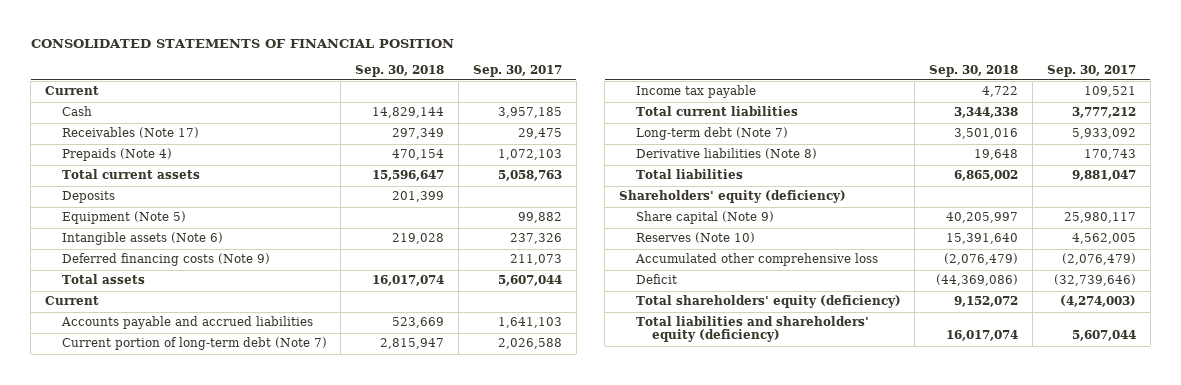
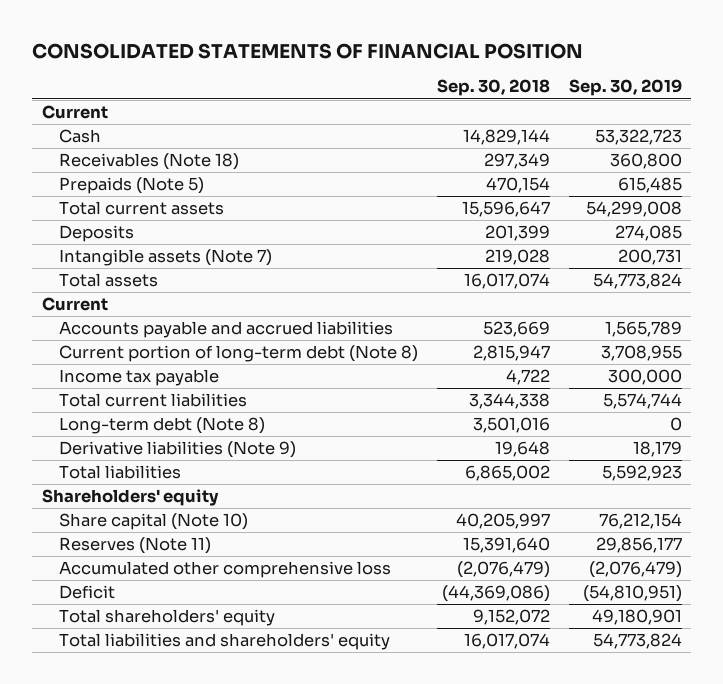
[472,64,562,77] Sep. 30, 2017 -> none
none -> [568,79,682,97] Sep. 30, 2019
[61,127,199,139] Receivables (Note 17) -> [58,153,239,171] Receivables (Note 18)
[61,148,172,162] Prepaids (Note 4) -> [58,177,204,195] Prepaids (Note 5)
[61,211,186,225] Equipment (Note 5) -> none
[61,253,270,267] Deferred financing costs (Note 9) -> none
[61,232,223,246] Intangible assets (Note 6) -> [58,249,272,267] Intangible assets (Note 7)
[61,337,327,351] Current portion of long-term debt (Note 7) -> [58,345,418,363] Current portion of long-term debt (Note 8)
[635,127,788,141] Long-term debt (Note 7) -> [58,417,265,435] Long-term debt (Note 8)
[635,148,817,160] Derivative liabilities (Note 8) -> [58,441,296,459] Derivative liabilities (Note 9)
[618,190,846,204] Shareholders' equity (deficiency) -> [41,489,219,507] Shareholders' equity
[635,211,774,225] Share capital (Note 9) -> [58,513,248,531] Share capital (Note 10)
[635,232,755,244] Reserves (Note 10) -> [58,537,211,555] Reserves (Note 11)
[635,295,901,309] Total shareholders' equity (deficiency) -> [58,609,275,627] Total shareholders' equity
[635,316,869,343] Total liabilities and shareholders' equity (deficiency) -> [58,633,390,651] Total liabilities and shareholders' equity

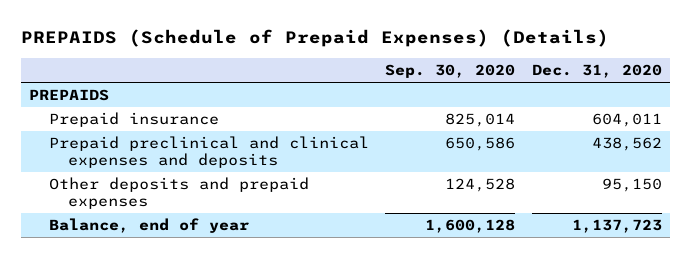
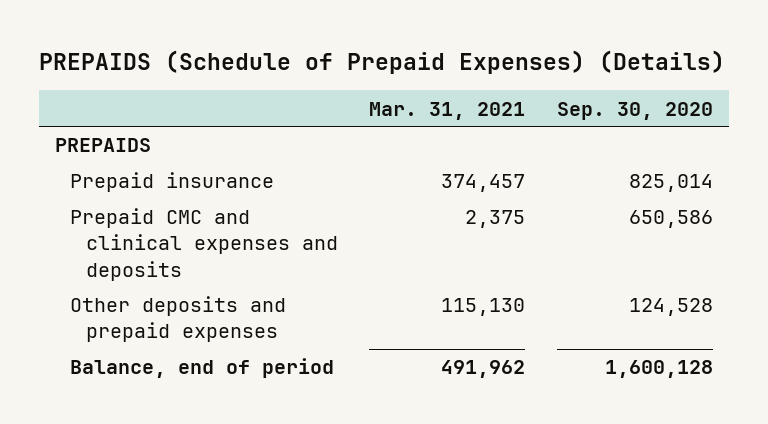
[532,63,663,78] Dec. 31, 2020 -> none
none -> [369,101,526,120] Mar. 31, 2021
[48,136,369,168] Prepaid preclinical and clinical expenses and deposits -> [70,208,338,281] Prepaid CMC and clinical expenses and deposits
[48,218,249,234] Balance, end of year -> [70,358,335,379] Balance, end of period

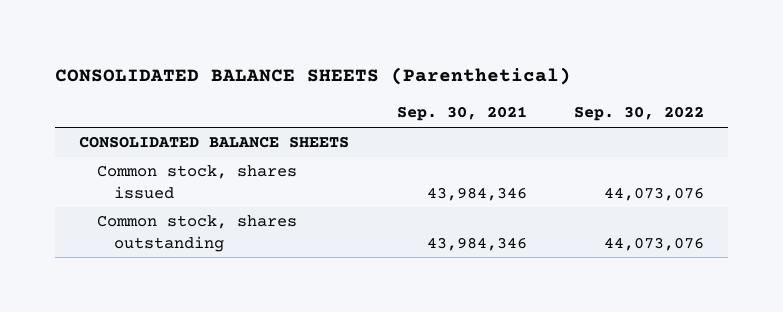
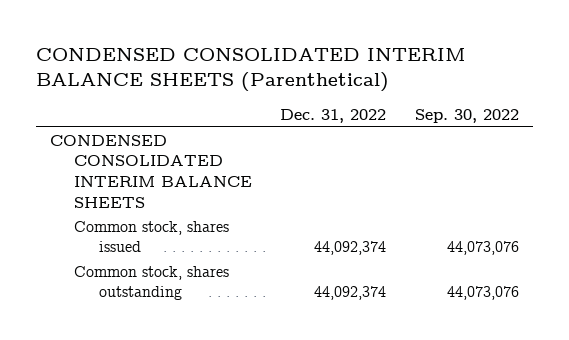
[55,67,572,86] CONSOLIDATED BALANCE SHEETS (Parenthetical) -> [35,48,466,93] CONDENSED CONSOLIDATED INTERIM BALANCE SHEETS (Parenthetical)
[396,106,527,122] Sep. 30, 2021 -> none
none -> [280,109,387,124] Dec. 31, 2022
[79,136,350,149] CONSOLIDATED BALANCE SHEETS -> [50,134,253,208] CONDENSED CONSOLIDATED INTERIM BALANCE SHEETS

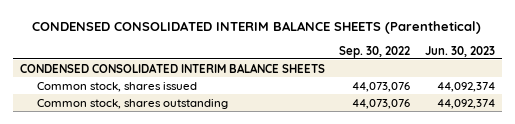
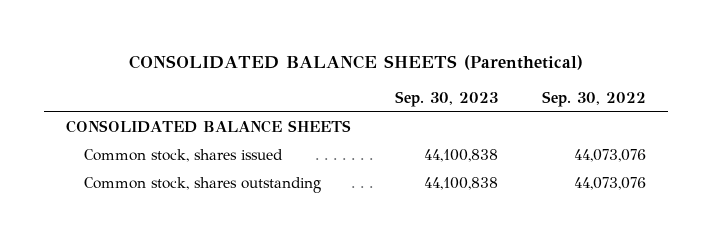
[32,20,482,34] CONDENSED CONSOLIDATED INTERIM BALANCE SHEETS (Parenthetical) -> [129,55,584,71] CONSOLIDATED BALANCE SHEETS (Parenthetical)
[424,45,495,57] Jun. 30, 2023 -> none
none -> [395,90,499,107] Sep. 30, 2023
[19,62,325,73] CONDENSED CONSOLIDATED INTERIM BALANCE SHEETS -> [66,120,352,134] CONSOLIDATED BALANCE SHEETS

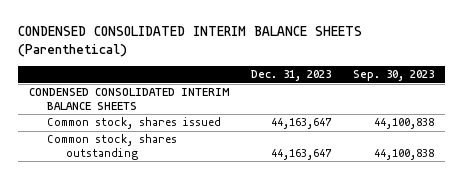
[129,55,584,71] CONSOLIDATED BALANCE SHEETS (Parenthetical) -> [18,26,363,58] CONDENSED CONSOLIDATED INTERIM BALANCE SHEETS (Parenthetical)
[541,90,646,107] Sep. 30, 2022 -> none
none -> [251,70,332,82] Dec. 31, 2023
[66,120,352,134] CONSOLIDATED BALANCE SHEETS -> [29,88,230,110] CONDENSED CONSOLIDATED INTERIM BALANCE SHEETS

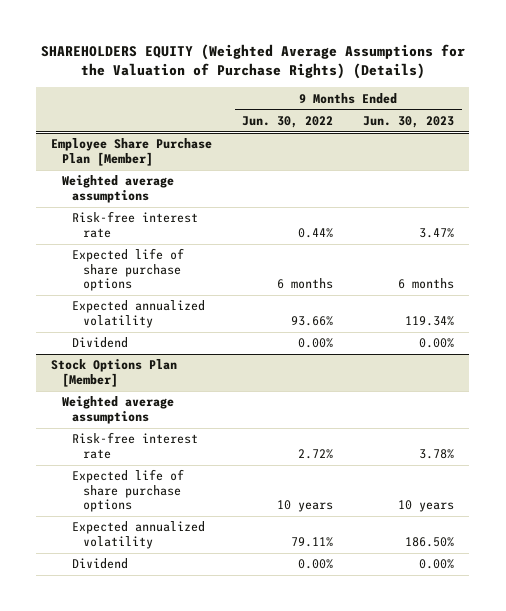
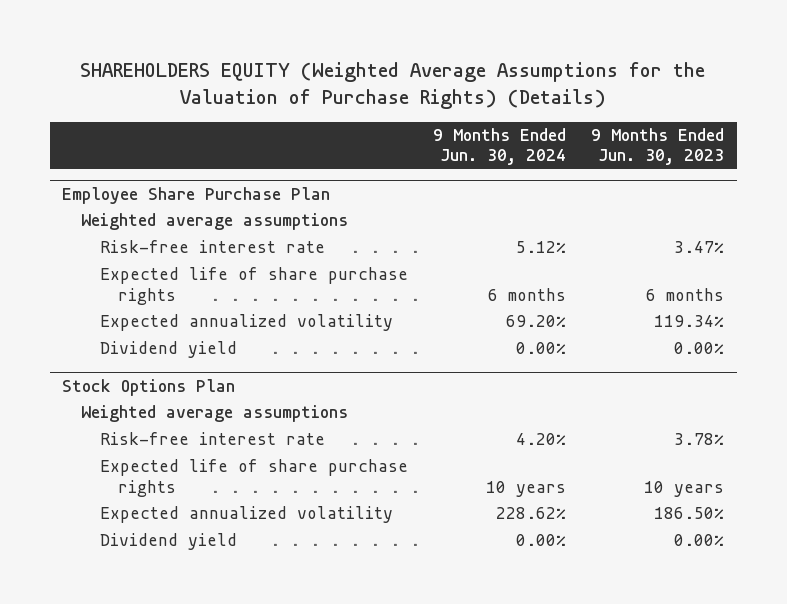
[242,115,334,128] Jun. 30, 2022 -> none
none -> [432,128,566,166] 9 Months Ended Jun. 30, 2024
[51,138,213,166] Employee Share Purchase Plan [Member] -> [62,186,331,204] Employee Share Purchase Plan
[72,248,185,292] Expected life of share purchase options -> [99,267,408,305] Expected life of share purchase rights
[72,337,129,349] Dividend -> [99,341,237,359] Dividend yield
[51,359,178,387] Stock Options Plan [Member] -> [62,378,236,396] Stock Options Plan
[72,469,185,513] Expected life of share purchase options -> [99,459,408,497] Expected life of share purchase rights
[72,558,129,570] Dividend -> [99,533,237,551] Dividend yield

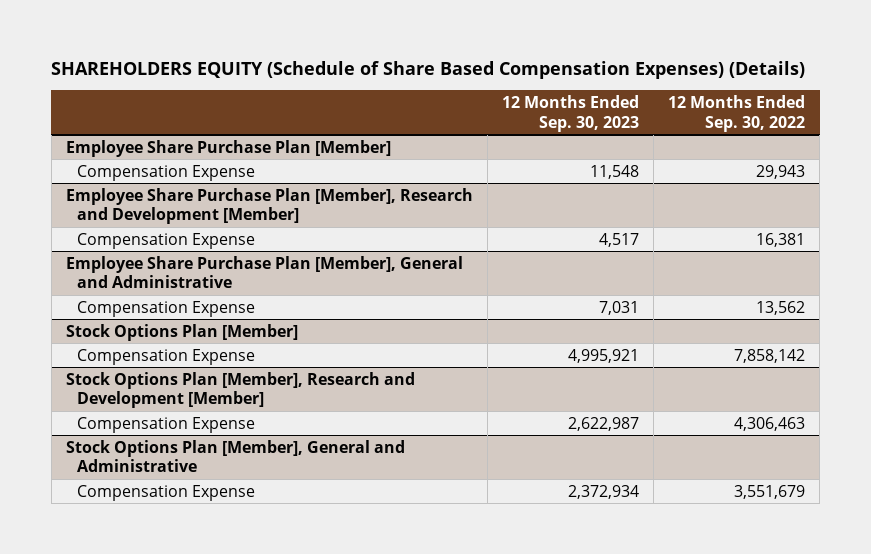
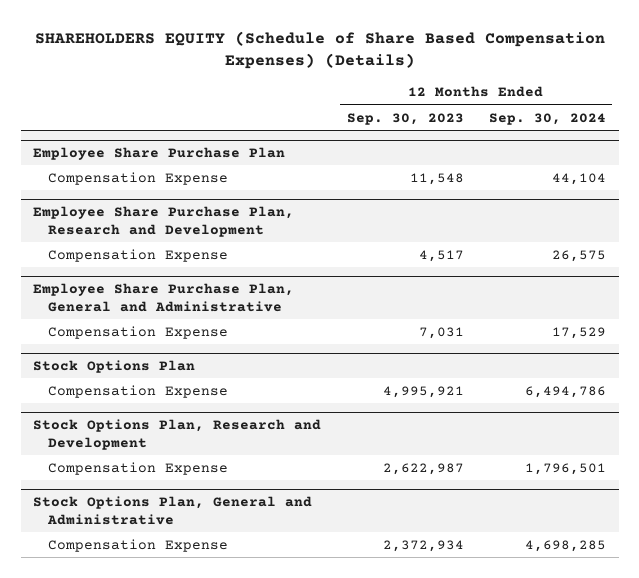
[668,94,806,132] 12 Months Ended Sep. 30, 2022 -> none
none -> [489,112,607,125] Sep. 30, 2024
[65,139,391,157] Employee Share Purchase Plan [Member] -> [33,146,286,160] Employee Share Purchase Plan
[65,187,473,225] Employee Share Purchase Plan [Member], Research and Development [Member] -> [33,205,295,237] Employee Share Purchase Plan, Research and Development
[65,255,463,289] Employee Share Purchase Plan [Member], General and Administrative -> [33,282,295,312] Employee Share Purchase Plan, General and Administrative
[65,323,298,341] Stock Options Plan [Member] -> [33,359,196,373] Stock Options Plan
[65,371,415,409] Stock Options Plan [Member], Research and Development [Member] -> [33,418,322,450] Stock Options Plan, Research and Development
[65,439,405,473] Stock Options Plan [Member], General and Administrative -> [33,495,313,525] Stock Options Plan, General and Administrative

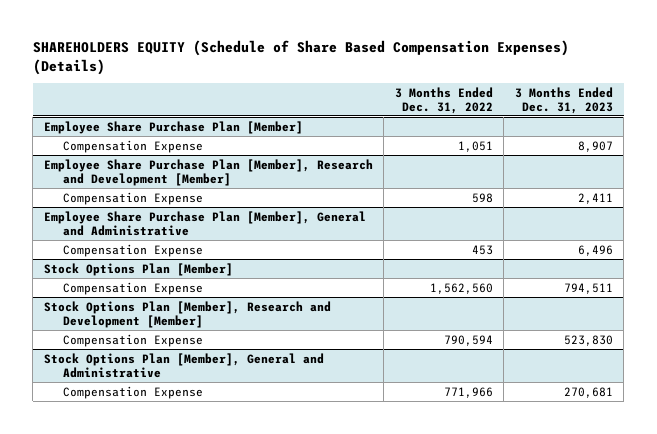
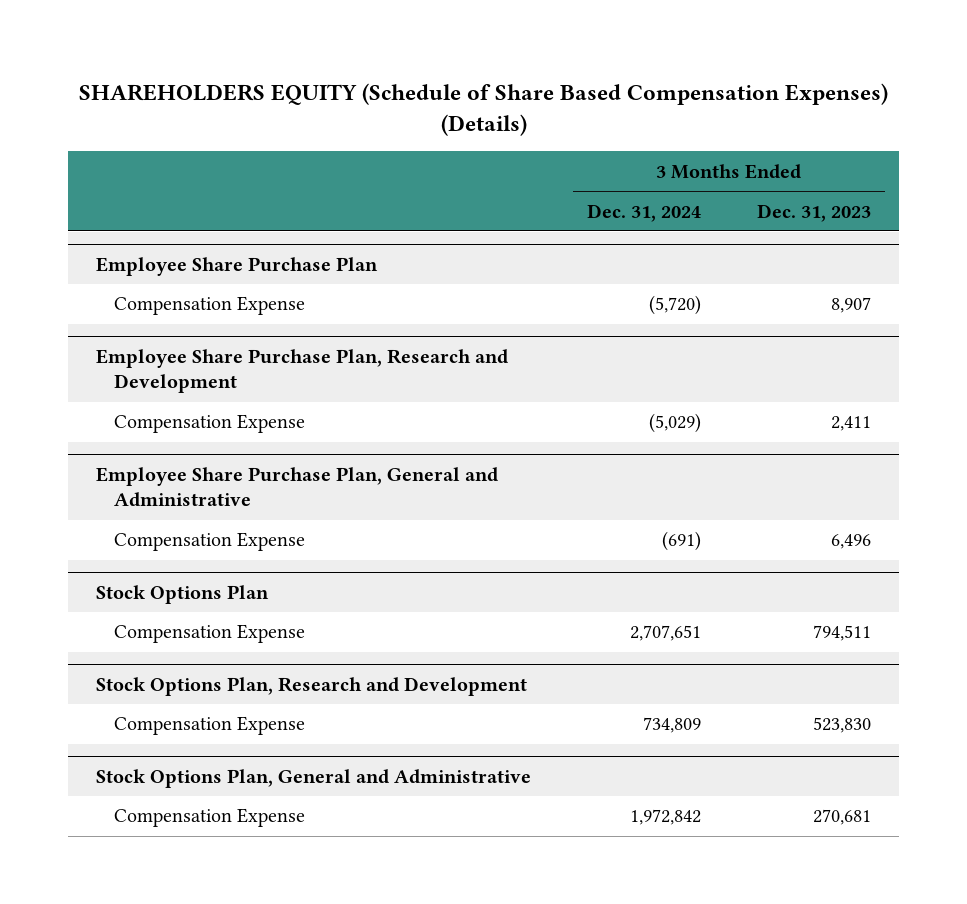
[394,86,493,114] 3 Months Ended Dec. 31, 2022 -> none
none -> [587,203,702,222] Dec. 31, 2024
[43,120,303,134] Employee Share Purchase Plan [Member] -> [96,257,379,277] Employee Share Purchase Plan
[43,158,373,186] Employee Share Purchase Plan [Member], Research and Development [Member] -> [96,349,509,394] Employee Share Purchase Plan, Research and Development
[43,210,366,236] Employee Share Purchase Plan [Member], General and Administrative -> [96,467,499,508] Employee Share Purchase Plan, General and Administrative
[43,262,233,276] Stock Options Plan [Member] -> [96,585,270,605] Stock Options Plan
[43,300,331,328] Stock Options Plan [Member], Research and Development [Member] -> [96,677,528,697] Stock Options Plan, Research and Development
[43,352,324,378] Stock Options Plan [Member], General and Administrative -> [96,769,532,789] Stock Options Plan, General and Administrative

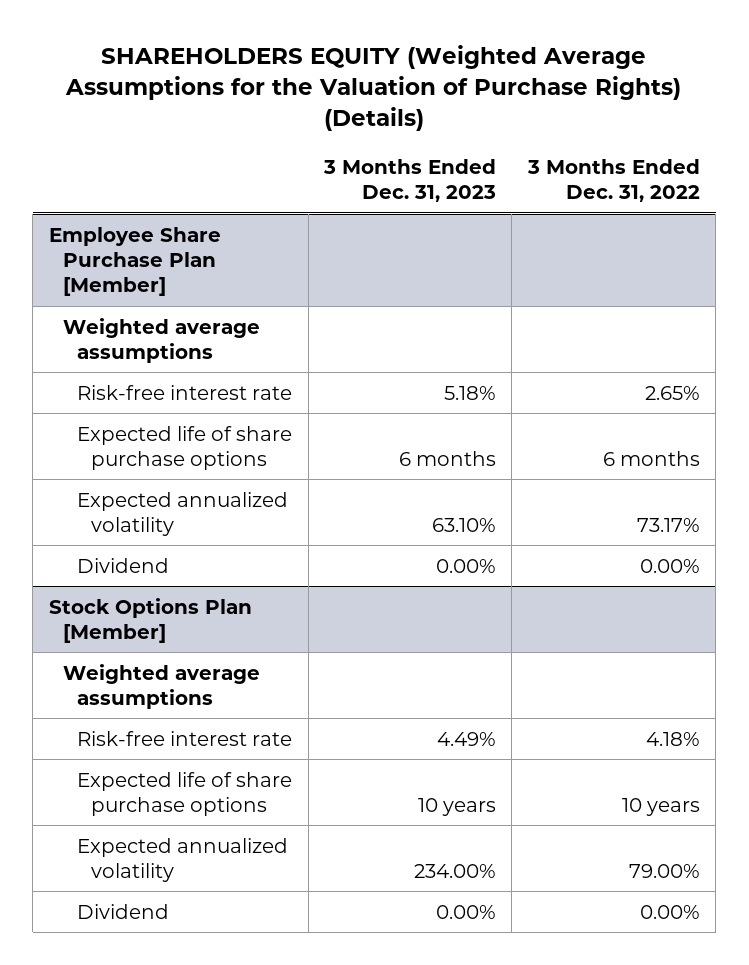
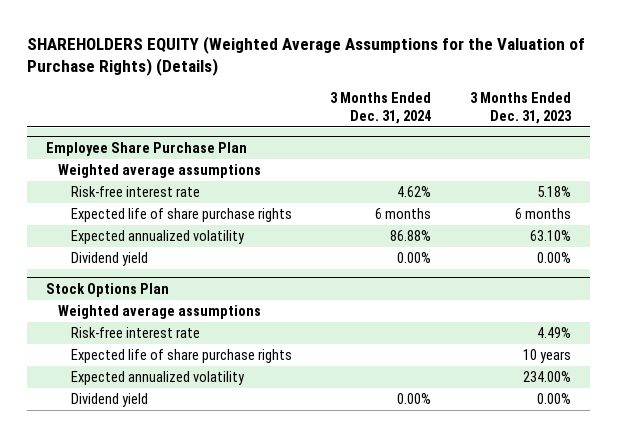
[526,158,700,203] 3 Months Ended Dec. 31, 2022 -> none
none -> [330,92,432,125] 3 Months Ended Dec. 31, 2024
[48,226,221,297] Employee Share Purchase Plan [Member] -> [46,142,248,157] Employee Share Purchase Plan
[77,425,293,470] Expected life of share purchase options -> [70,208,292,223] Expected life of share purchase rights
[77,557,170,573] Dividend -> [70,252,148,267] Dividend yield
[48,597,252,643] Stock Options Plan [Member] -> [46,283,170,298] Stock Options Plan
[77,771,293,816] Expected life of share purchase options -> [70,349,292,364] Expected life of share purchase rights
[77,903,170,919] Dividend -> [70,393,148,408] Dividend yield

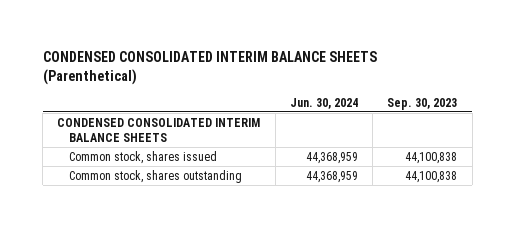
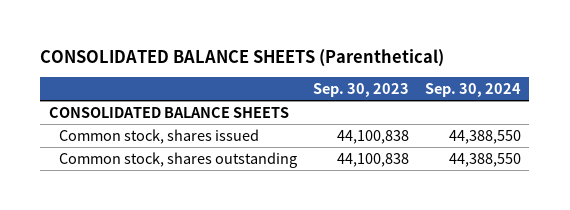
[42,50,377,85] CONDENSED CONSOLIDATED INTERIM BALANCE SHEETS (Parenthetical) -> [40,48,445,67] CONSOLIDATED BALANCE SHEETS (Parenthetical)
[289,97,358,109] Jun. 30, 2024 -> none
none -> [425,83,522,98] Sep. 30, 2024
[57,117,261,142] CONDENSED CONSOLIDATED INTERIM BALANCE SHEETS -> [48,106,289,118] CONSOLIDATED BALANCE SHEETS

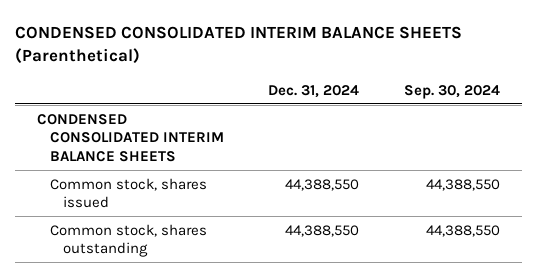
[40,48,445,67] CONSOLIDATED BALANCE SHEETS (Parenthetical) -> [14,26,462,65] CONDENSED CONSOLIDATED INTERIM BALANCE SHEETS (Parenthetical)
[313,83,410,98] Sep. 30, 2023 -> none
none -> [268,84,360,98] Dec. 31, 2024
[48,106,289,118] CONSOLIDATED BALANCE SHEETS -> [37,113,224,162] CONDENSED CONSOLIDATED INTERIM BALANCE SHEETS

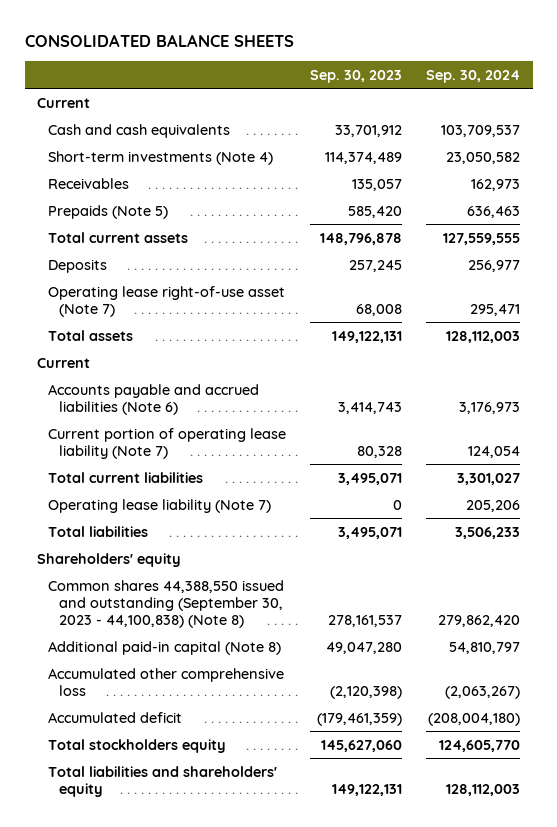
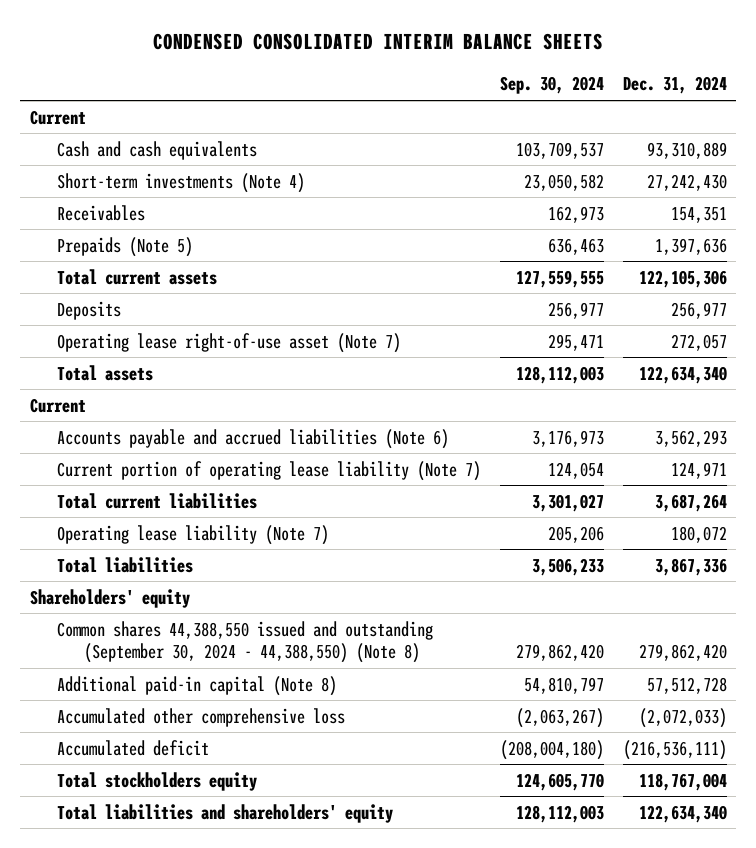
[24,33,294,47] CONSOLIDATED BALANCE SHEETS -> [153,33,604,51] CONDENSED CONSOLIDATED INTERIM BALANCE SHEETS
[310,69,403,83] Sep. 30, 2023 -> none
none -> [622,76,727,95] Dec. 31, 2024
[47,579,284,628] Common shares 44,388,550 issued and outstanding (September 30, 2023 - 44,100,838) (Note 8) -> [56,620,433,663] Common shares 44,388,550 issued and outstanding (September 30, 2024 - 44,388,550) (Note 8)

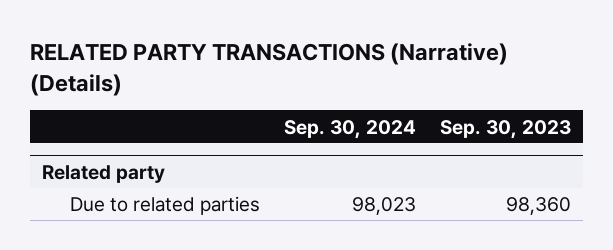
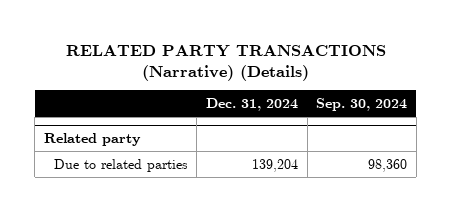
[439,119,571,139] Sep. 30, 2023 -> none
none -> [205,97,298,111] Dec. 31, 2024
[352,197,417,216] 98,023 -> [368,158,408,172] 98,360

